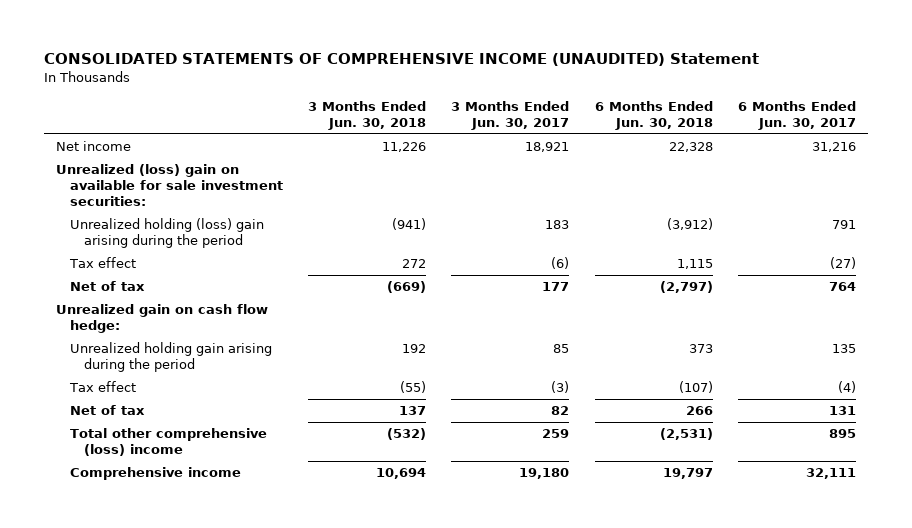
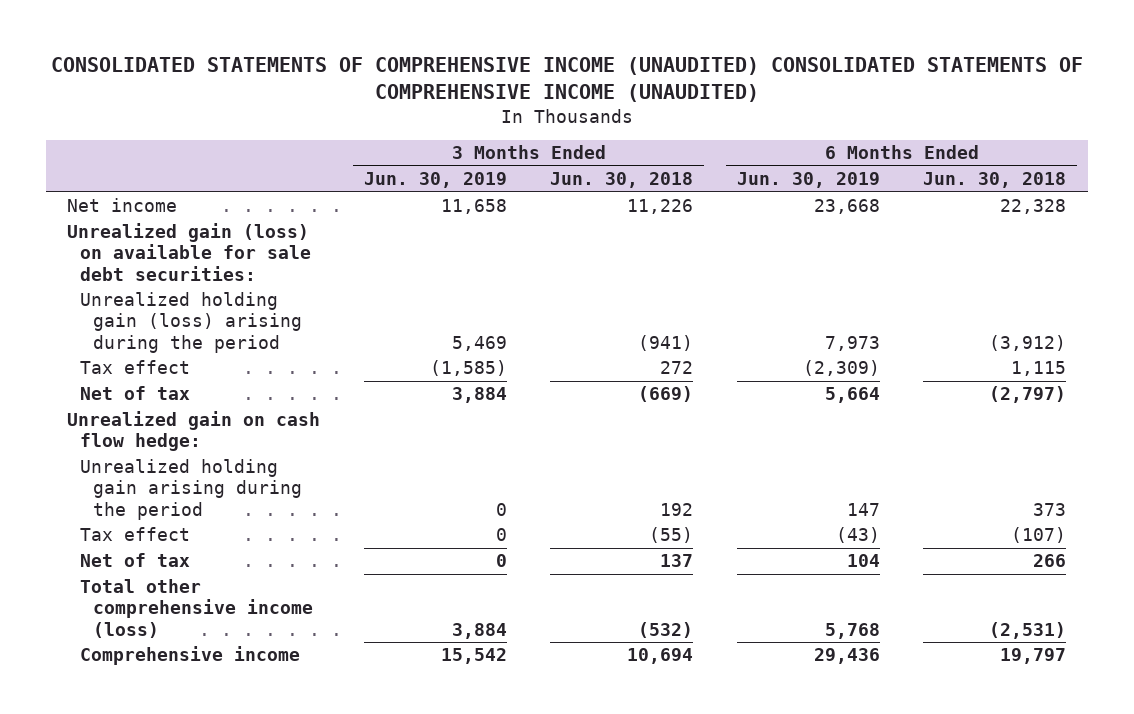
[43,52,759,66] CONSOLIDATED STATEMENTS OF COMPREHENSIVE INCOME (UNAUDITED) Statement -> [50,57,1083,103] CONSOLIDATED STATEMENTS OF COMPREHENSIVE INCOME (UNAUDITED) CONSOLIDATED STATEMENTS OF COMPREHENSIVE INCOME (UNAUDITED)
[451,101,570,131] 3 Months Ended Jun. 30, 2017 -> none
[737,101,856,131] 6 Months Ended Jun. 30, 2017 -> none
none -> [363,172,507,189] Jun. 30, 2019
none -> [736,172,880,189] Jun. 30, 2019
[56,164,284,207] Unrealized (loss) gain on available for sale investment securities: -> [67,223,312,281] Unrealized gain (loss) on available for sale debt securities:
[70,218,265,249] Unrealized holding (loss) gain arising during the period -> [80,292,302,353] Unrealized holding gain (loss) arising during the period
[70,428,268,457] Total other comprehensive (loss) income -> [80,579,313,638] Total other comprehensive income (loss)

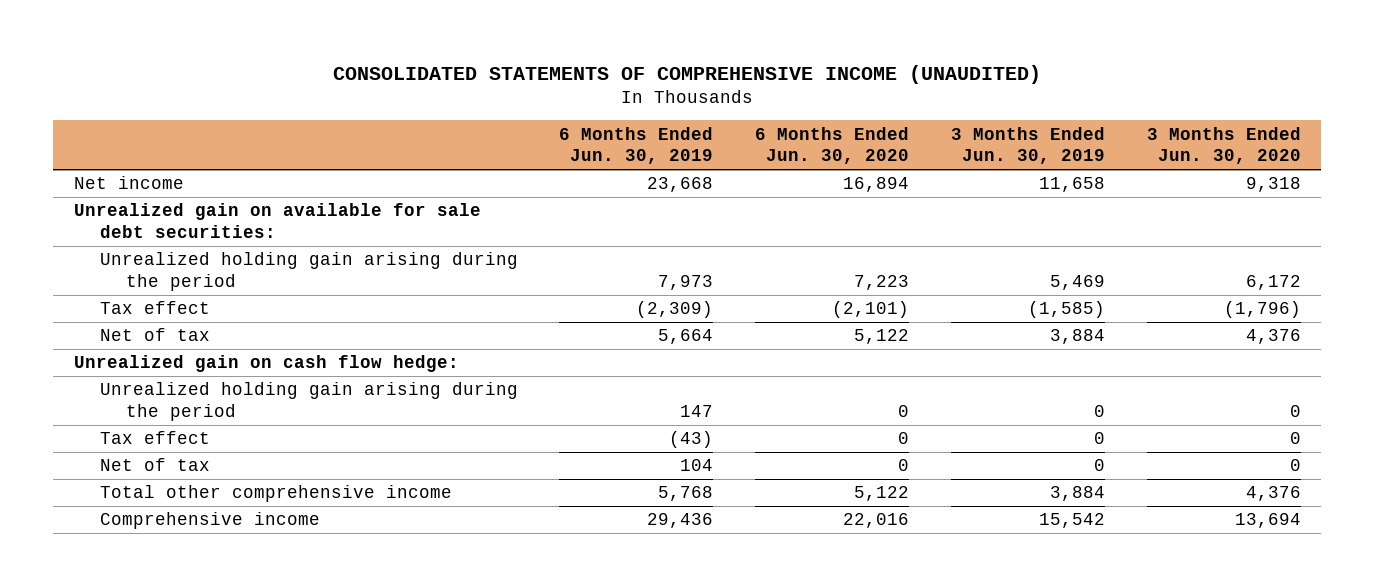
[50,57,1083,103] CONSOLIDATED STATEMENTS OF COMPREHENSIVE INCOME (UNAUDITED) CONSOLIDATED STATEMENTS OF COMPREHENSIVE INCOME (UNAUDITED) -> [333,64,1042,84] CONSOLIDATED STATEMENTS OF COMPREHENSIVE INCOME (UNAUDITED)
[550,172,694,189] Jun. 30, 2018 -> none
[923,172,1067,189] Jun. 30, 2018 -> none
none -> [755,126,910,165] 6 Months Ended Jun. 30, 2020
none -> [1146,126,1301,165] 3 Months Ended Jun. 30, 2020
[67,223,312,281] Unrealized gain (loss) on available for sale debt securities: -> [73,203,481,238] Unrealized gain on available for sale debt securities:
[80,292,302,353] Unrealized holding gain (loss) arising during the period -> [99,252,518,291] Unrealized holding gain arising during the period
[80,579,313,638] Total other comprehensive income (loss) -> [99,485,452,503] Total other comprehensive income

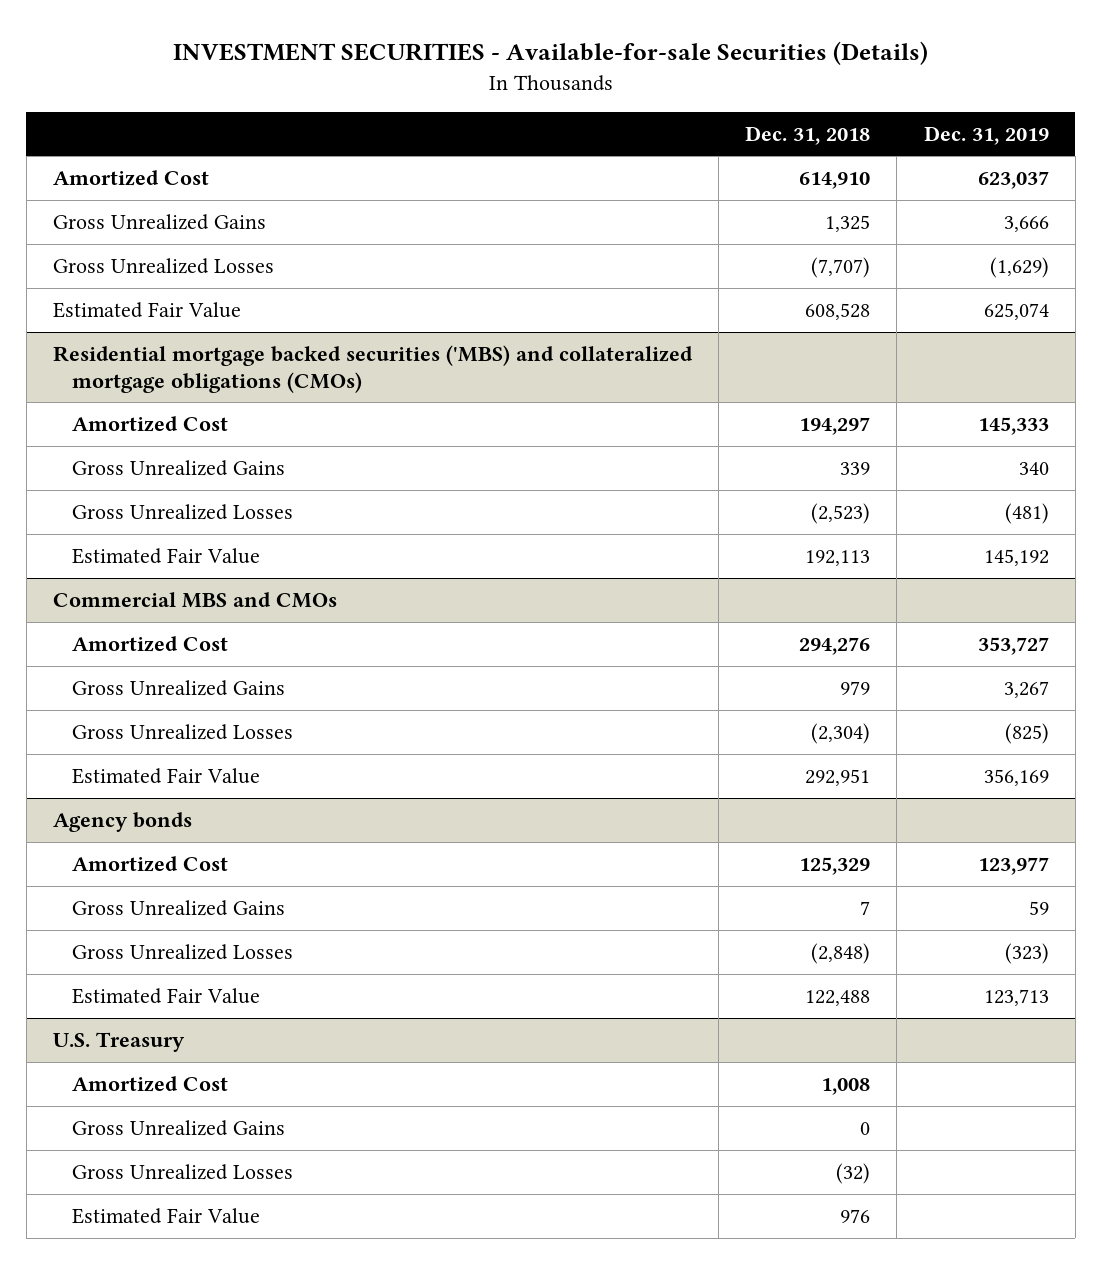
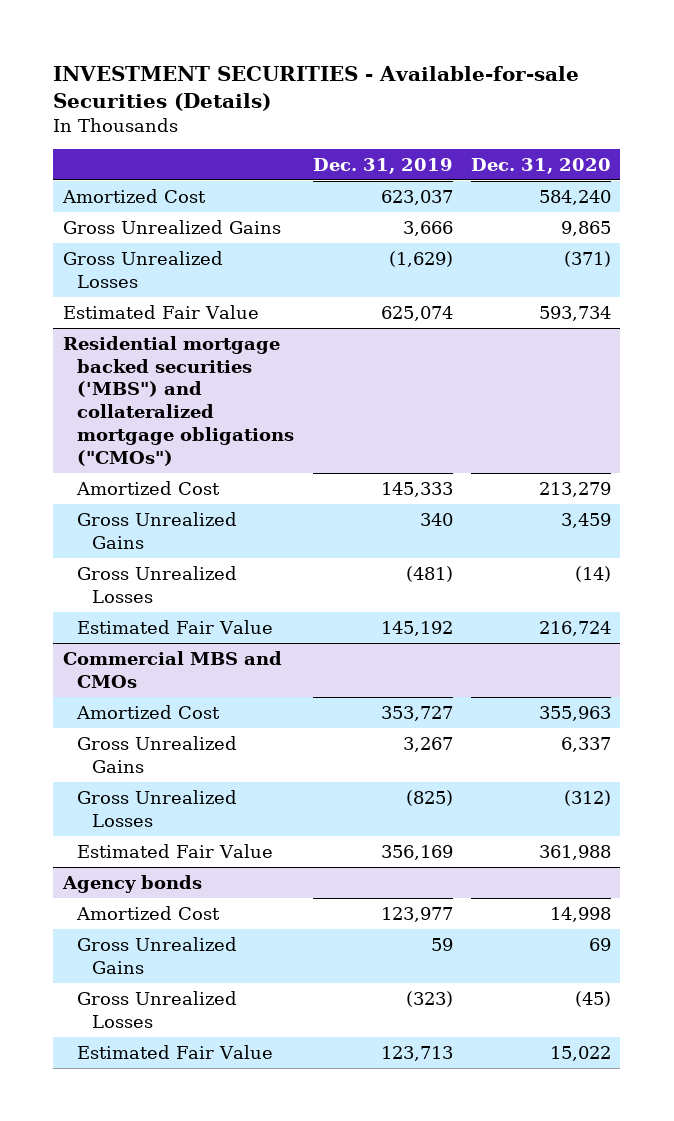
[745,125,871,145] Dec. 31, 2018 -> none
none -> [470,157,611,174] Dec. 31, 2020
[53,344,694,393] Residential mortgage backed securities ('MBS) and collateralized mortgage obligations (CMOs) -> [62,335,295,466] Residential mortgage backed securities ('MBS") and collateralized mortgage obligations ("CMOs")
[53,1031,186,1052] U.S. Treasury -> none
[71,1075,228,1092] Amortized Cost -> none
[71,1119,285,1136] Gross Unrealized Gains -> none
[71,1163,293,1180] Gross Unrealized Losses -> none
[71,1207,260,1224] Estimated Fair Value -> none

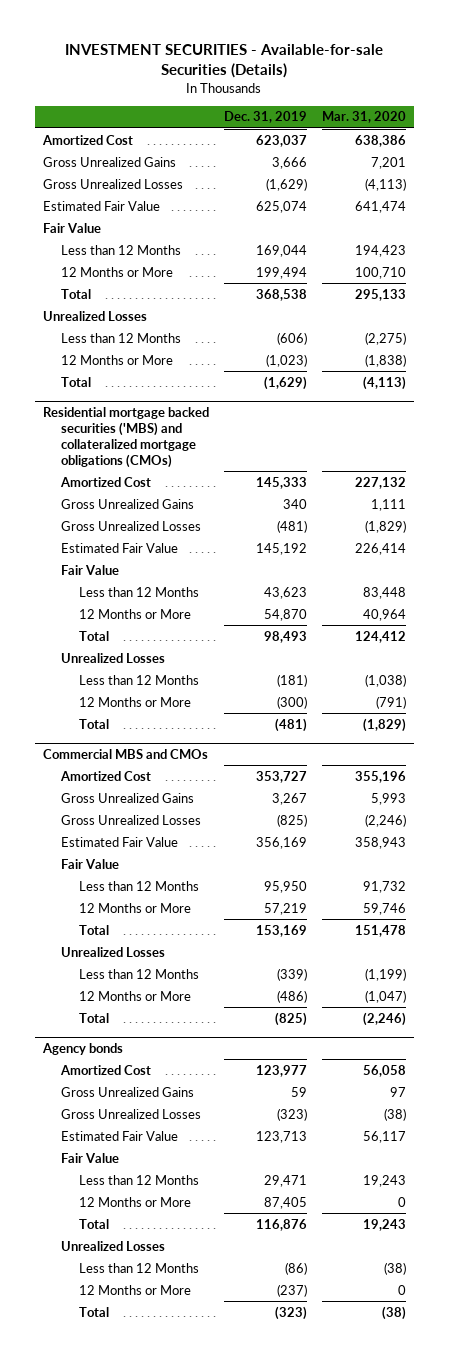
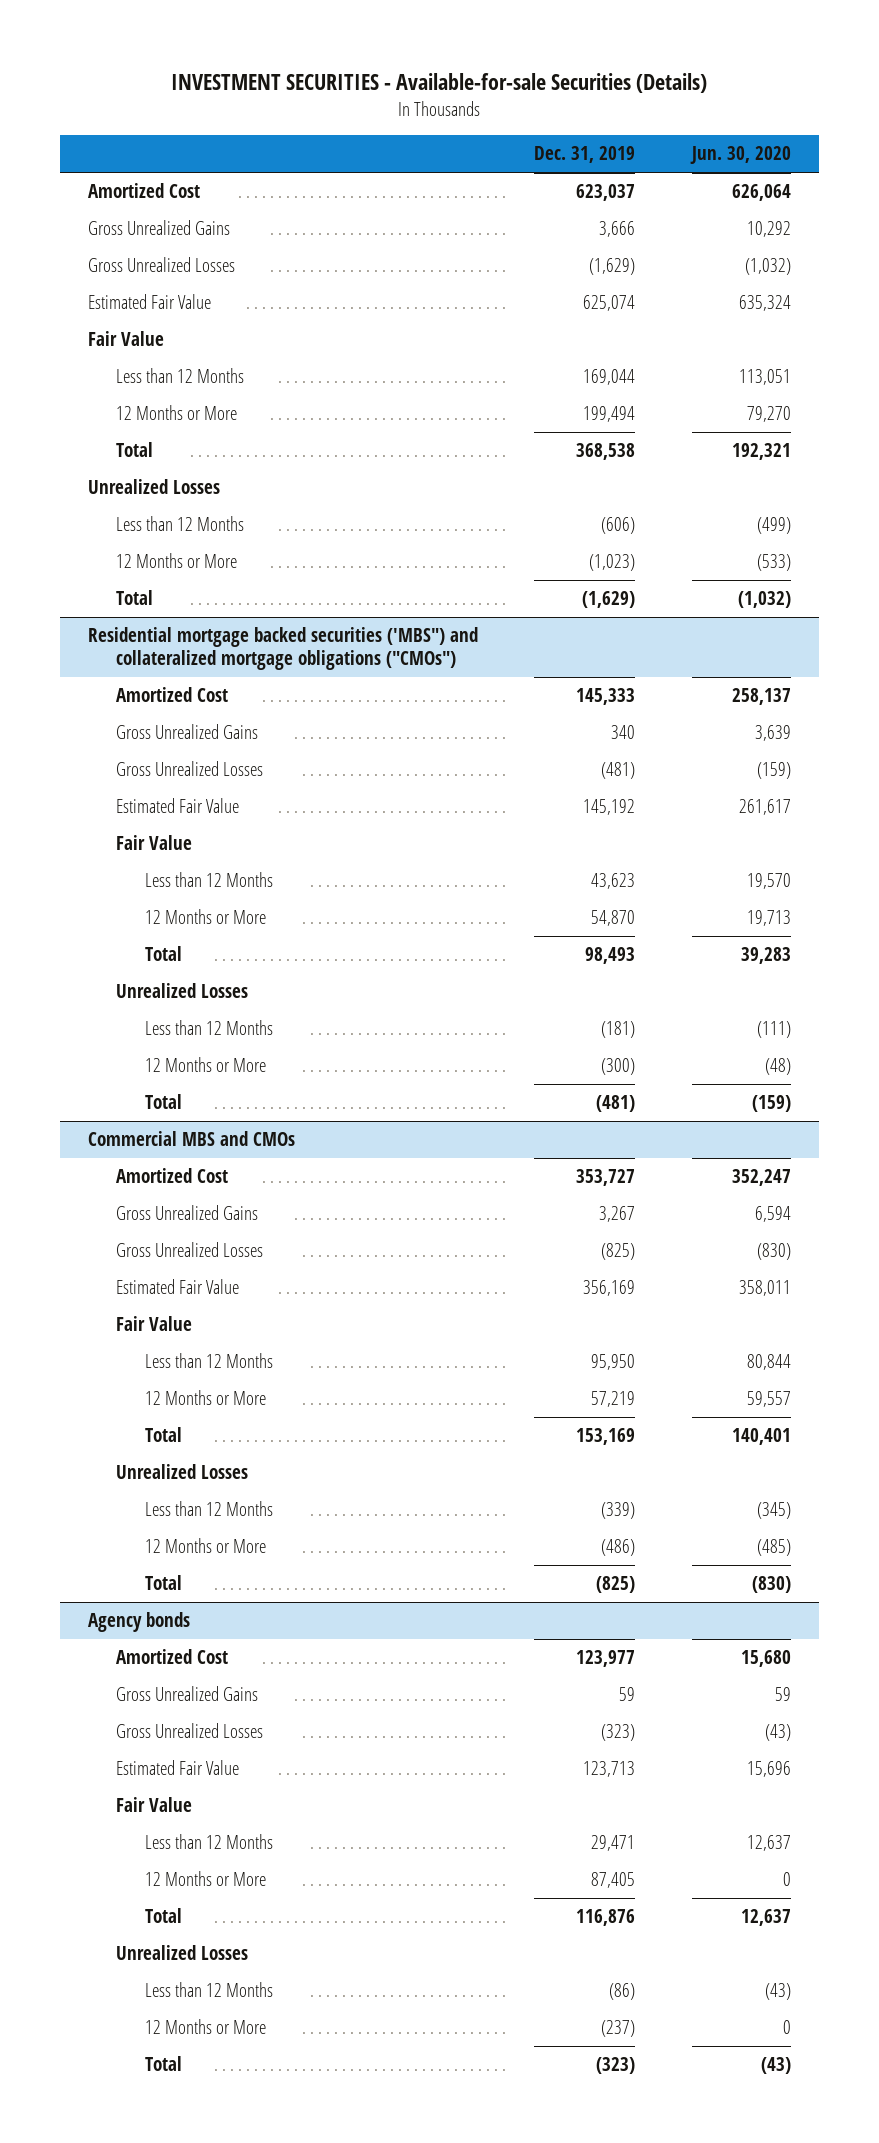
[322,111,407,124] Mar. 31, 2020 -> none
none -> [689,146,791,165] Jun. 30, 2020
[42,406,209,469] Residential mortgage backed securities ('MBS) and collateralized mortgage obligations (CMOs) -> [88,627,479,671] Residential mortgage backed securities ('MBS") and collateralized mortgage obligations ("CMOs")

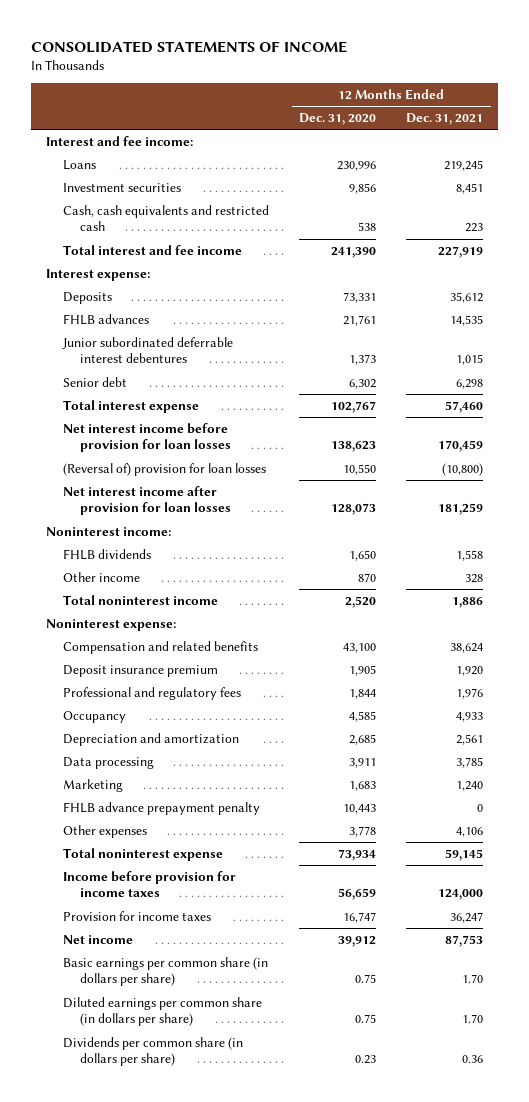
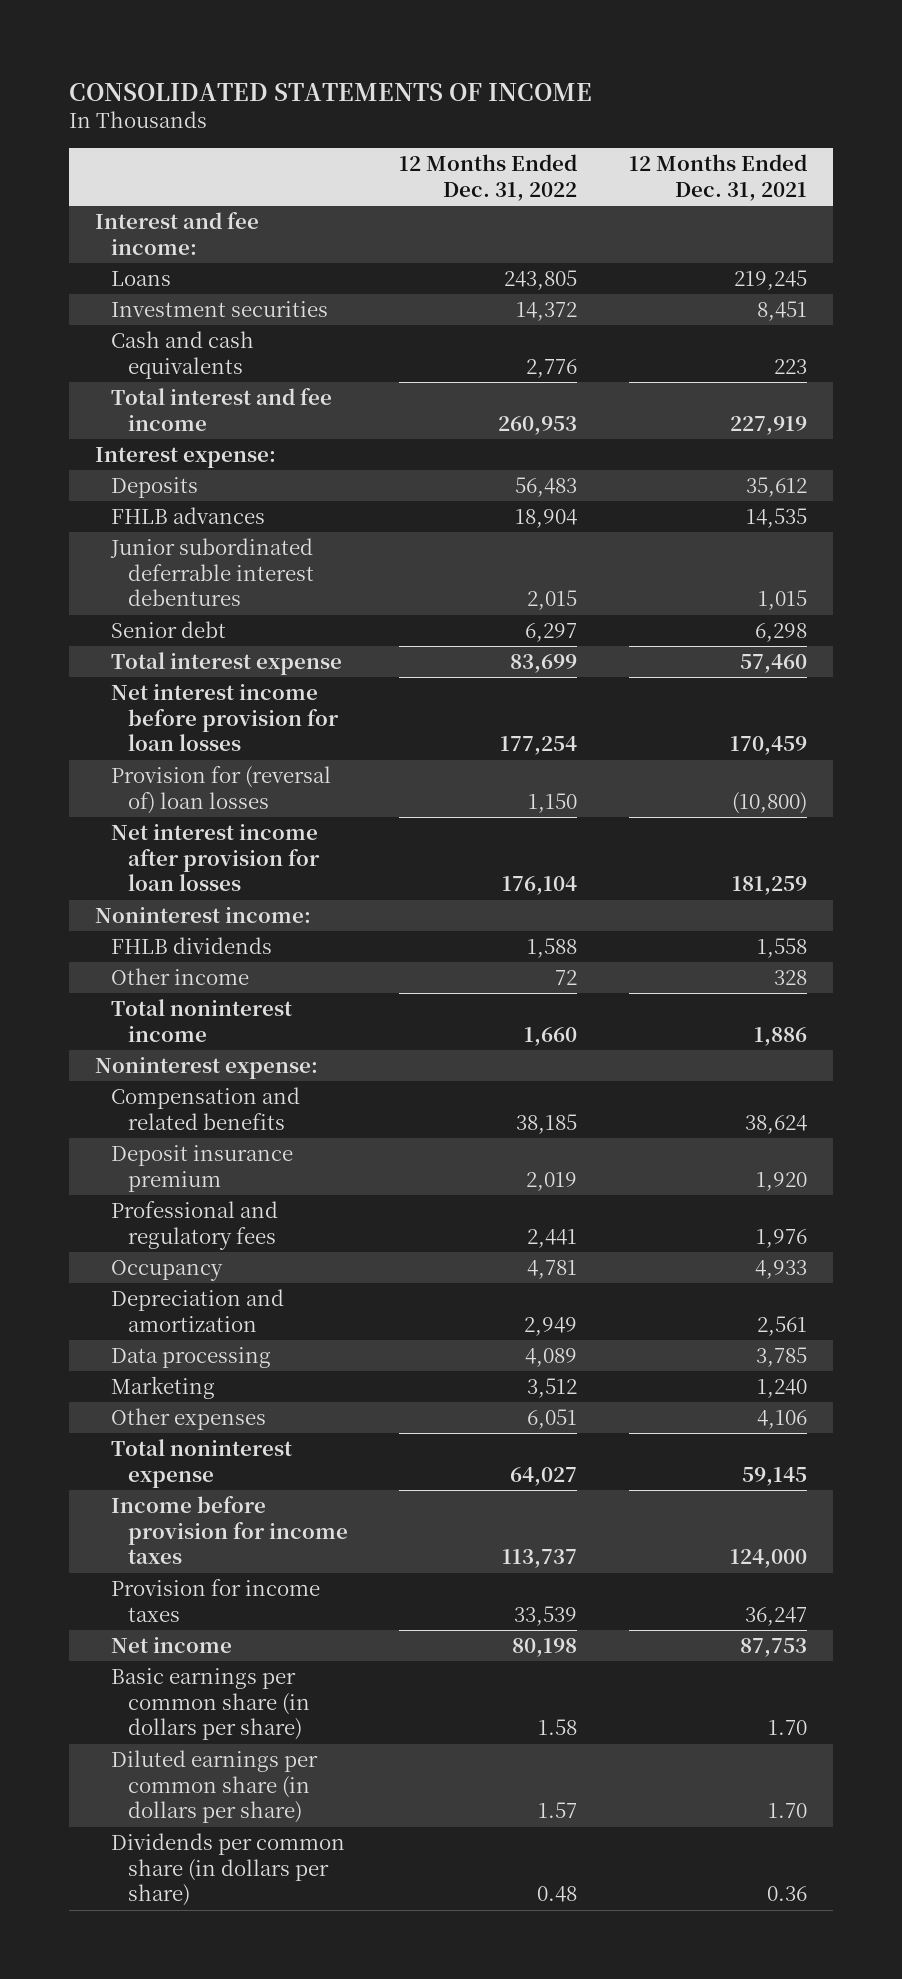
[299,112,377,125] Dec. 31, 2020 -> none
none -> [399,154,578,202] 12 Months Ended Dec. 31, 2022
[63,204,270,232] Cash, cash equivalents and restricted cash -> [111,331,255,379] Cash and cash equivalents
[63,462,267,476] (Reversal of) provision for loan losses -> [111,766,332,814] Provision for (reversal of) loan losses
[63,801,261,815] FHLB advance prepayment penalty -> none

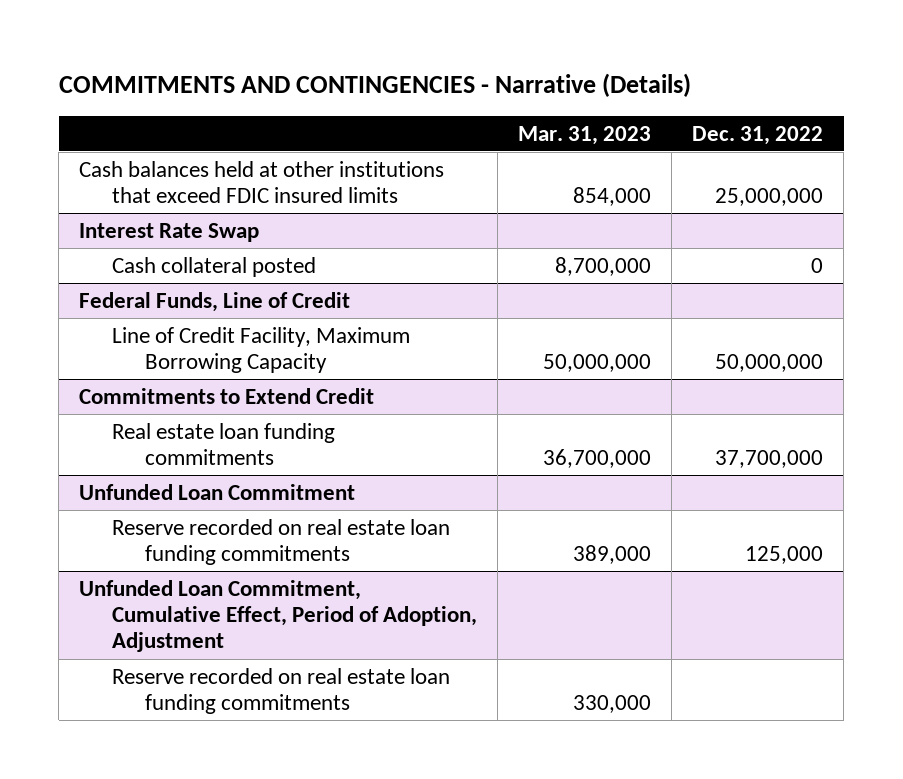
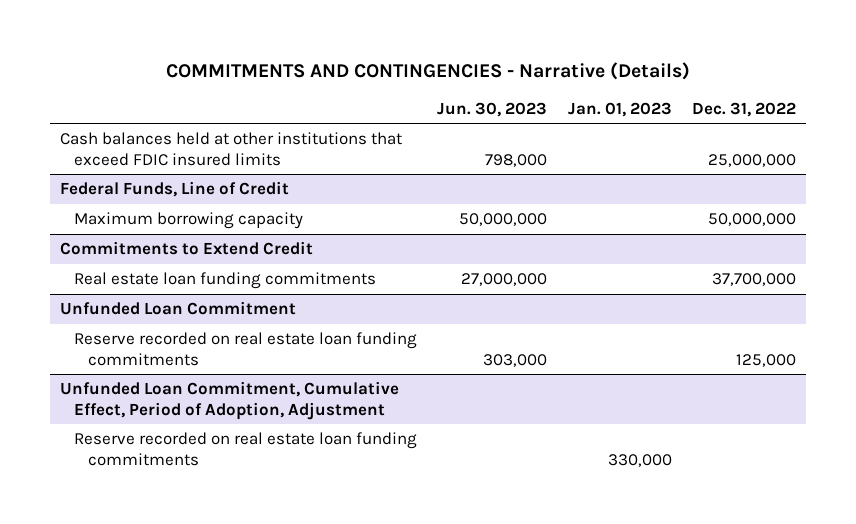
[518,125,652,145] Mar. 31, 2023 -> none
none -> [437,101,548,117] Jun. 30, 2023
none -> [567,101,672,117] Jan. 01, 2023
[79,222,260,242] Interest Rate Swap -> none
[112,256,317,277] Cash collateral posted -> none
[112,326,411,374] Line of Credit Facility, Maximum Borrowing Capacity -> [74,212,304,230] Maximum borrowing capacity

